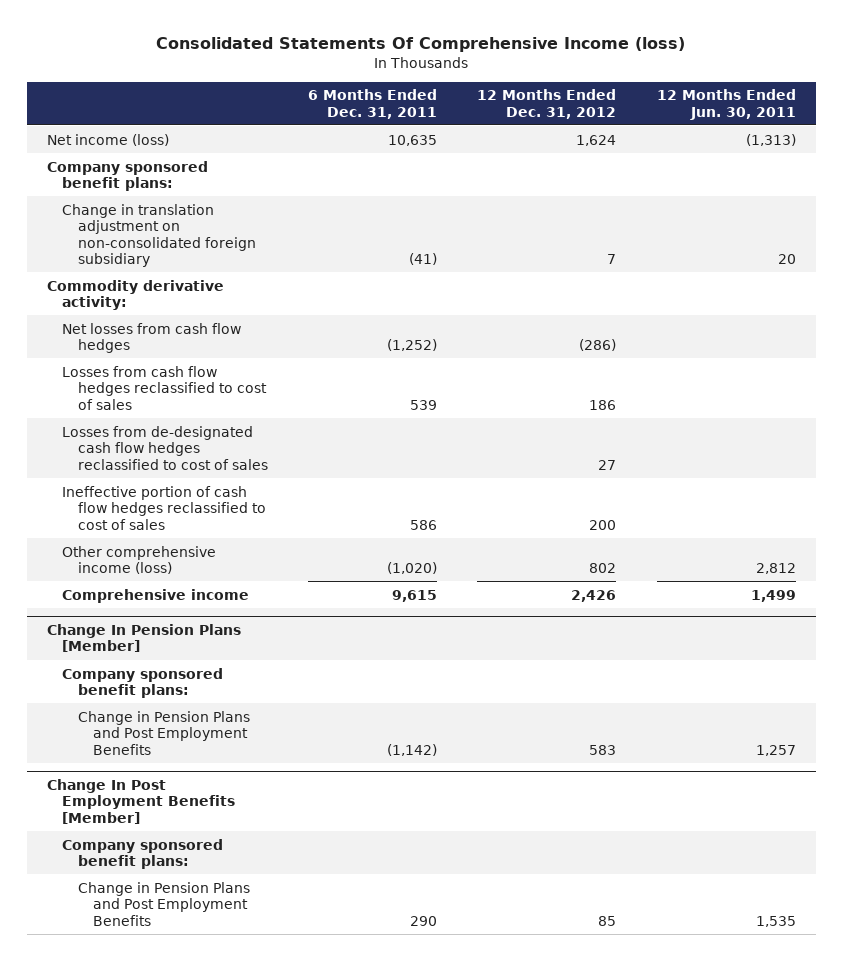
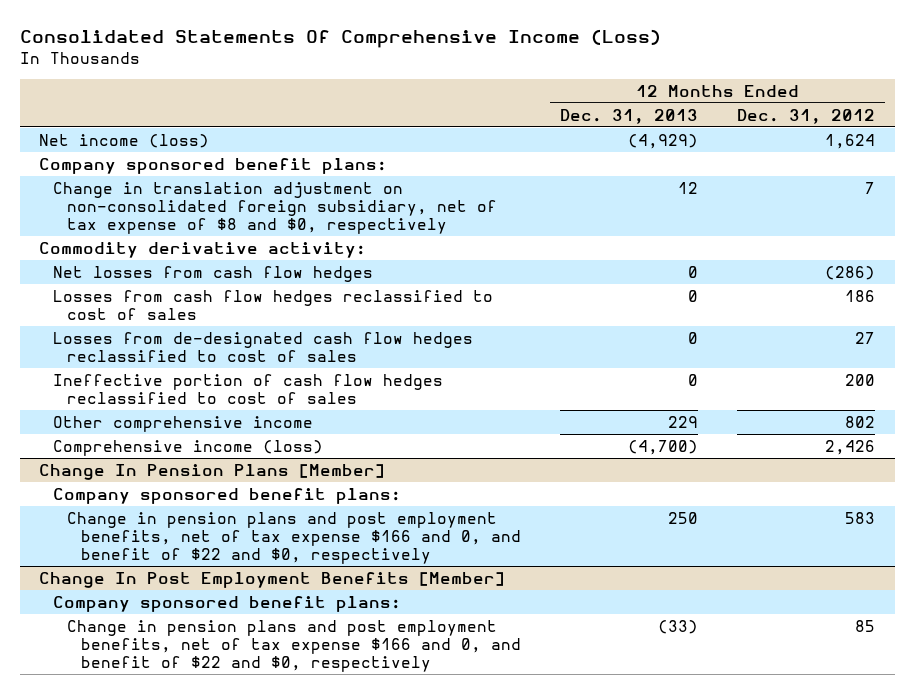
[156,36,686,52] Consolidated Statements Of Comprehensive Income (loss) -> [19,29,661,49] Consolidated Statements Of Comprehensive Income (Loss)
[308,89,438,119] 6 Months Ended Dec. 31, 2011 -> none
[656,89,796,120] 12 Months Ended Jun. 30, 2011 -> none
none -> [560,108,699,124] Dec. 31, 2013
[62,203,256,268] Change in translation adjustment on non-consolidated foreign subsidiary -> [53,181,498,234] Change in translation adjustment on non-consolidated foreign subsidiary, net of tax expense of $8 and $0, respectively
[62,545,217,575] Other comprehensive income (loss) -> [53,415,314,432] Other comprehensive income
[62,588,250,603] Comprehensive income -> [53,439,324,456] Comprehensive income (loss)
[77,710,250,755] Change in Pension Plans and Post Employment Benefits -> [67,511,521,564] Change in pension plans and post employment benefits, net of tax expense $166 and 0, and benefit of $22 and $0, respectively
[77,881,250,926] Change in Pension Plans and Post Employment Benefits -> [67,619,521,672] Change in pension plans and post employment benefits, net of tax expense $166 and 0, and benefit of $22 and $0, respectively

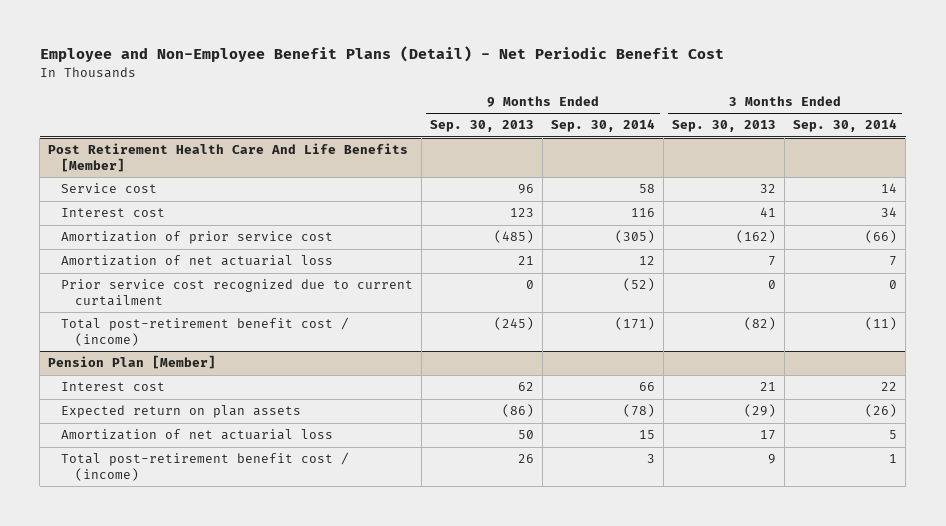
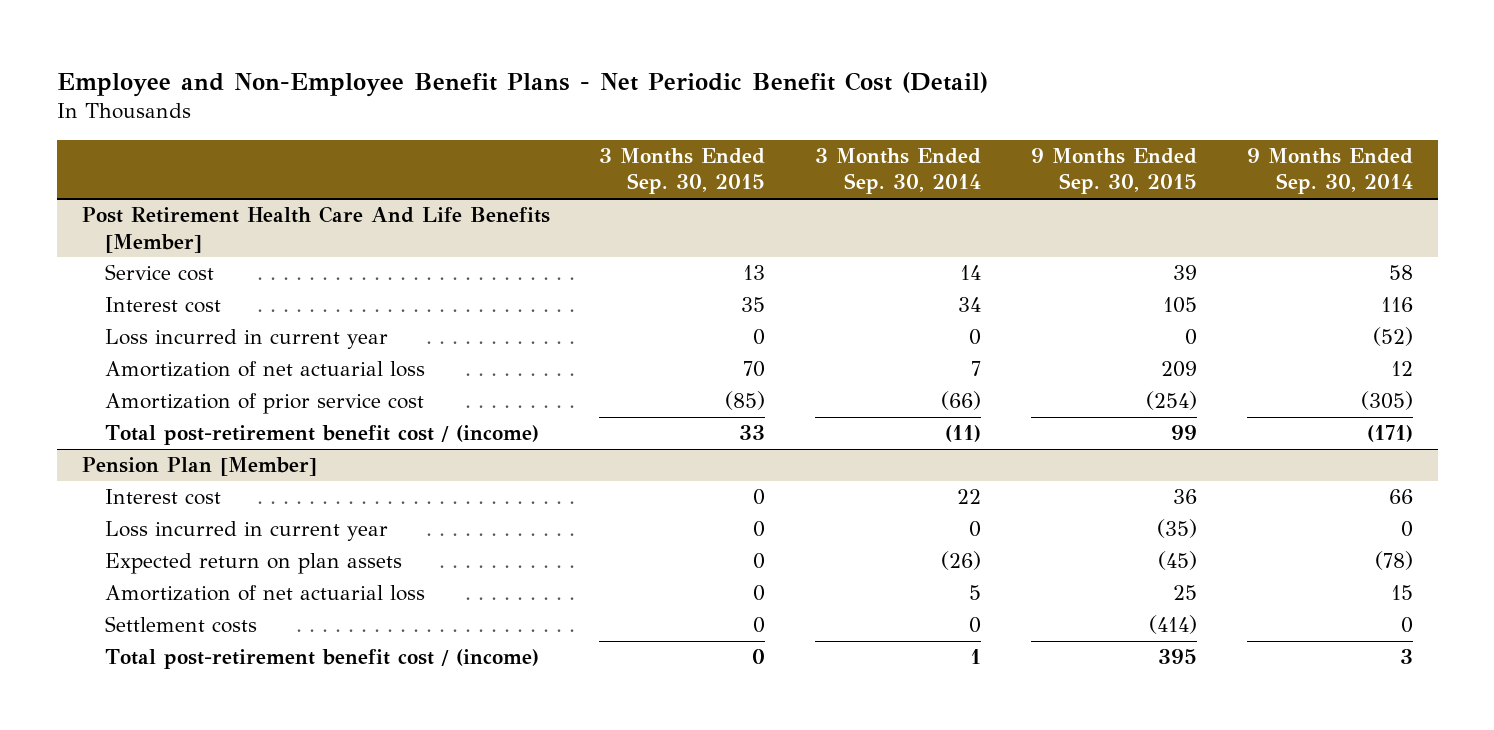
[39,46,724,63] Employee and Non-Employee Benefit Plans (Detail) - Net Periodic Benefit Cost -> [56,71,988,97] Employee and Non-Employee Benefit Plans - Net Periodic Benefit Cost (Detail)
[430,120,535,133] Sep. 30, 2013 -> none
[672,120,777,133] Sep. 30, 2013 -> none
none -> [599,147,766,195] 3 Months Ended Sep. 30, 2015
none -> [1031,147,1198,195] 9 Months Ended Sep. 30, 2015
none -> [105,329,389,350] Loss incurred in current year
[61,279,414,306] Prior service cost recognized due to current curtailment -> none
[61,231,334,245] Amortization of prior service cost -> [105,393,425,415] Amortization of prior service cost
none -> [105,521,389,542] Loss incurred in current year
none -> [105,616,258,634] Settlement costs

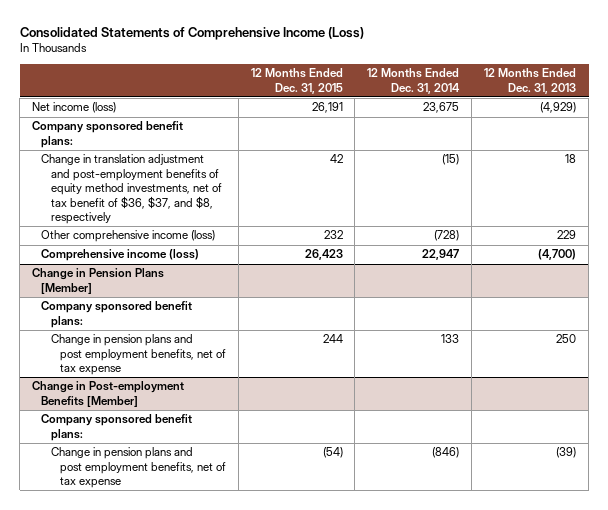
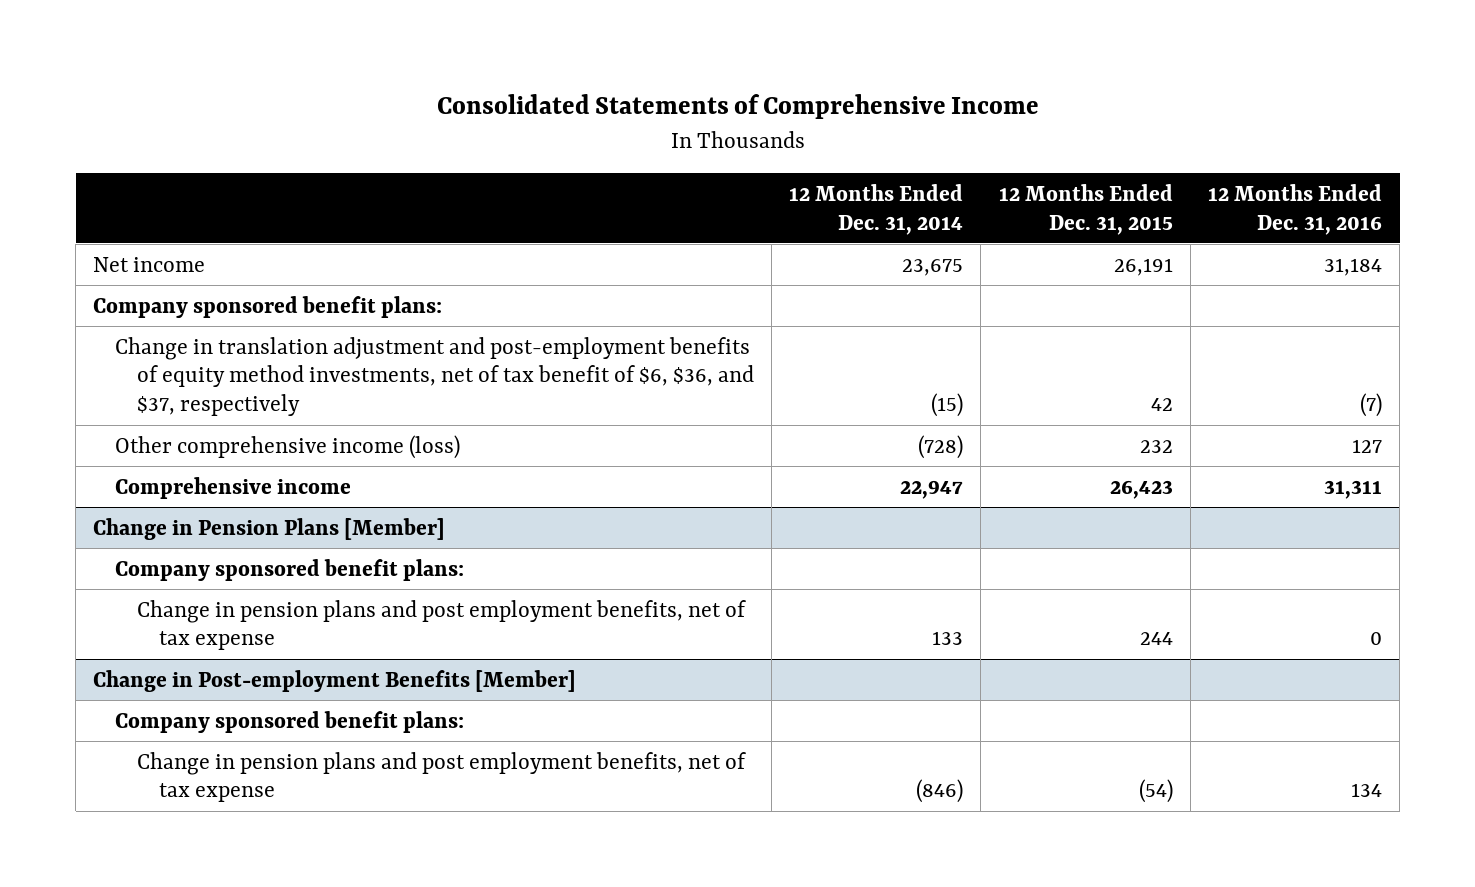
[19,27,364,41] Consolidated Statements of Comprehensive Income (Loss) -> [436,94,1039,120] Consolidated Statements of Comprehensive Income
[484,68,577,94] 12 Months Ended Dec. 31, 2013 -> none
none -> [1208,183,1383,235] 12 Months Ended Dec. 31, 2016
[32,102,117,114] Net income (loss) -> [93,256,206,272] Net income
[41,154,222,225] Change in translation adjustment and post-employment benefits of equity method investments, net of tax benefit of $36, $37, and $8, respectively -> [115,336,754,417] Change in translation adjustment and post-employment benefits of equity method investments, net of tax benefit of $6, $36, and $37, respectively
[41,249,200,262] Comprehensive income (loss) -> [115,476,352,499] Comprehensive income

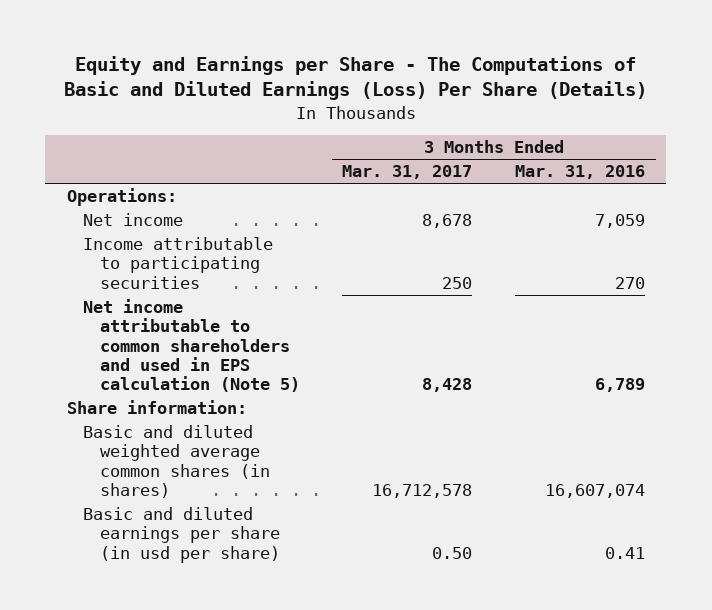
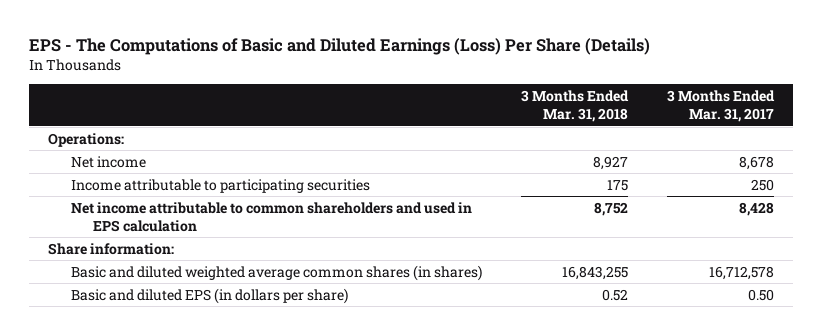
[63,55,647,101] Equity and Earnings per Share - The Computations of Basic and Diluted Earnings (Loss) Per Share (Details) -> [28,37,650,55] EPS - The Computations of Basic and Diluted Earnings (Loss) Per Share (Details)
[515,165,646,180] Mar. 31, 2016 -> none
none -> [520,90,629,122] 3 Months Ended Mar. 31, 2018
[83,299,300,393] Net income attributable to common shareholders and used in EPS calculation (Note 5) -> [70,201,472,232] Net income attributable to common shareholders and used in EPS calculation
[83,507,280,563] Basic and diluted earnings per share (in usd per share) -> [70,287,348,304] Basic and diluted EPS (in dollars per share)

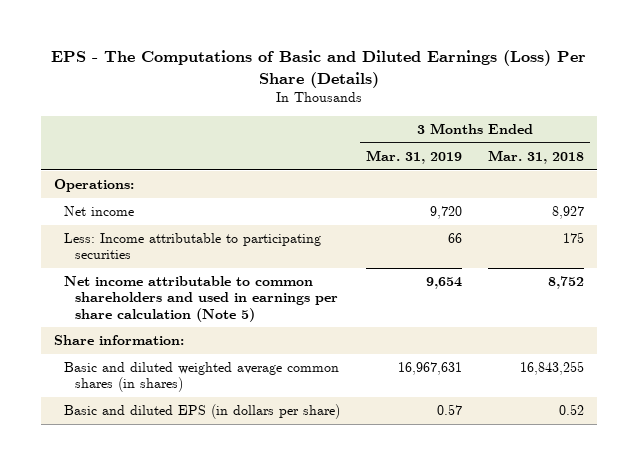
[666,90,775,122] 3 Months Ended Mar. 31, 2017 -> none
none -> [366,150,463,165] Mar. 31, 2019
[70,178,370,193] Income attributable to participating securities -> [64,233,322,260] Less: Income attributable to participating securities
[70,201,472,232] Net income attributable to common shareholders and used in EPS calculation -> [64,276,338,322] Net income attributable to common shareholders and used in earnings per share calculation (Note 5)

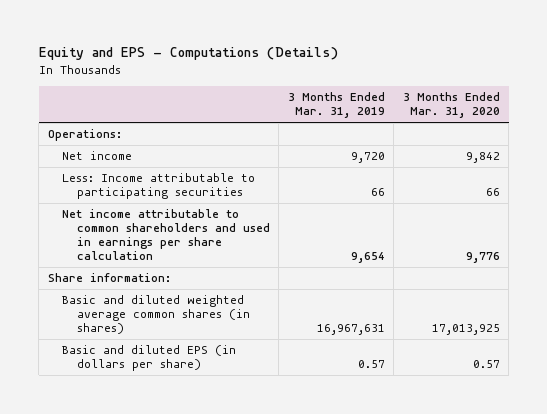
[50,50,586,88] EPS - The Computations of Basic and Diluted Earnings (Loss) Per Share (Details) -> [38,47,338,61] Equity and EPS - Computations (Details)
[487,150,584,165] Mar. 31, 2018 -> none
none -> [402,92,500,119] 3 Months Ended Mar. 31, 2020
[64,276,338,322] Net income attributable to common shareholders and used in earnings per share calculation (Note 5) -> [62,209,270,261] Net income attributable to common shareholders and used in earnings per share calculation

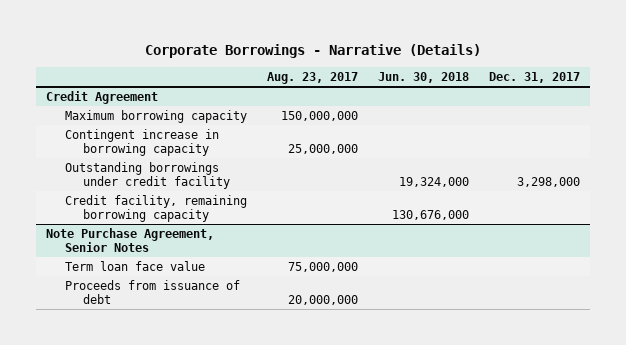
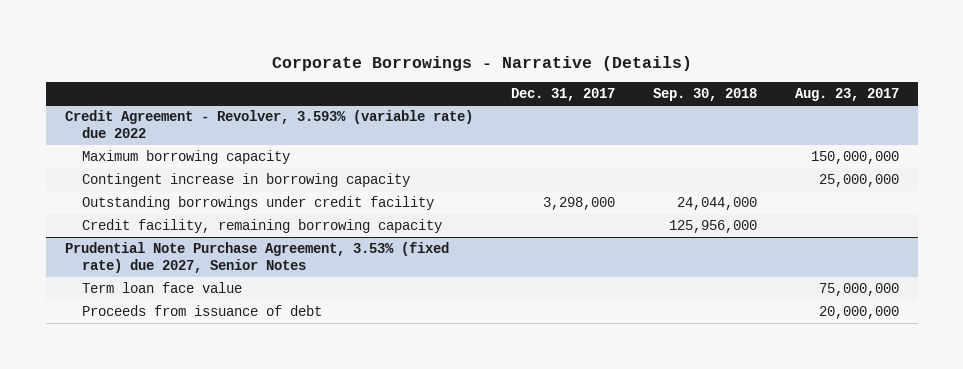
[377,72,469,84] Jun. 30, 2018 -> none
none -> [652,87,757,101] Sep. 30, 2018
[46,91,159,105] Credit Agreement -> [64,110,473,139] Credit Agreement - Revolver, 3.593% (variable rate) due 2022
[46,228,215,252] Note Purchase Agreement, Senior Notes -> none
none -> [64,242,449,274] Prudential Note Purchase Agreement, 3.53% (fixed rate) due 2027, Senior Notes

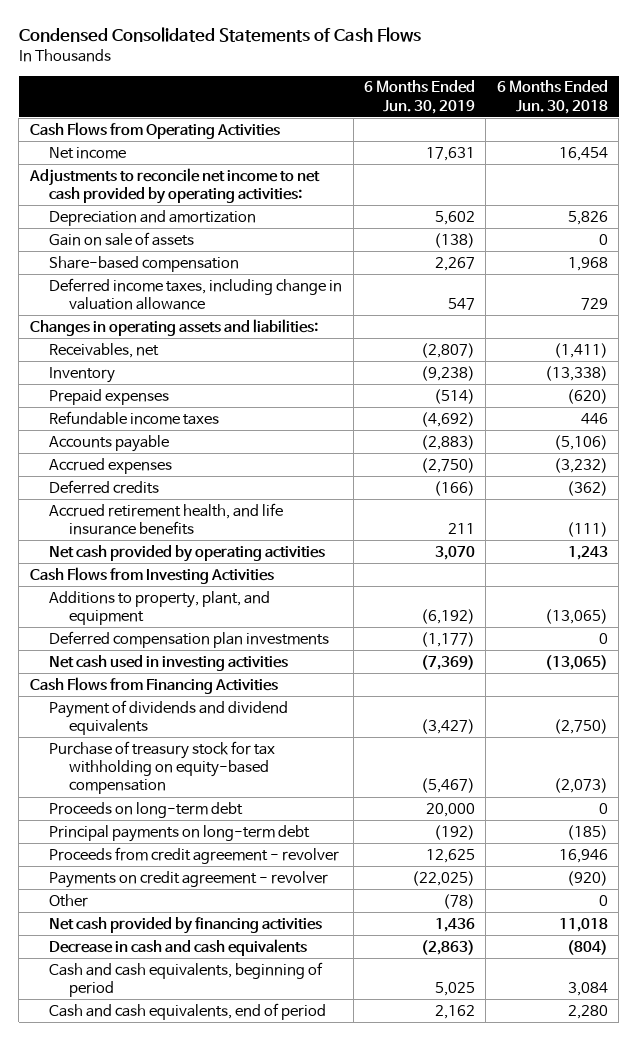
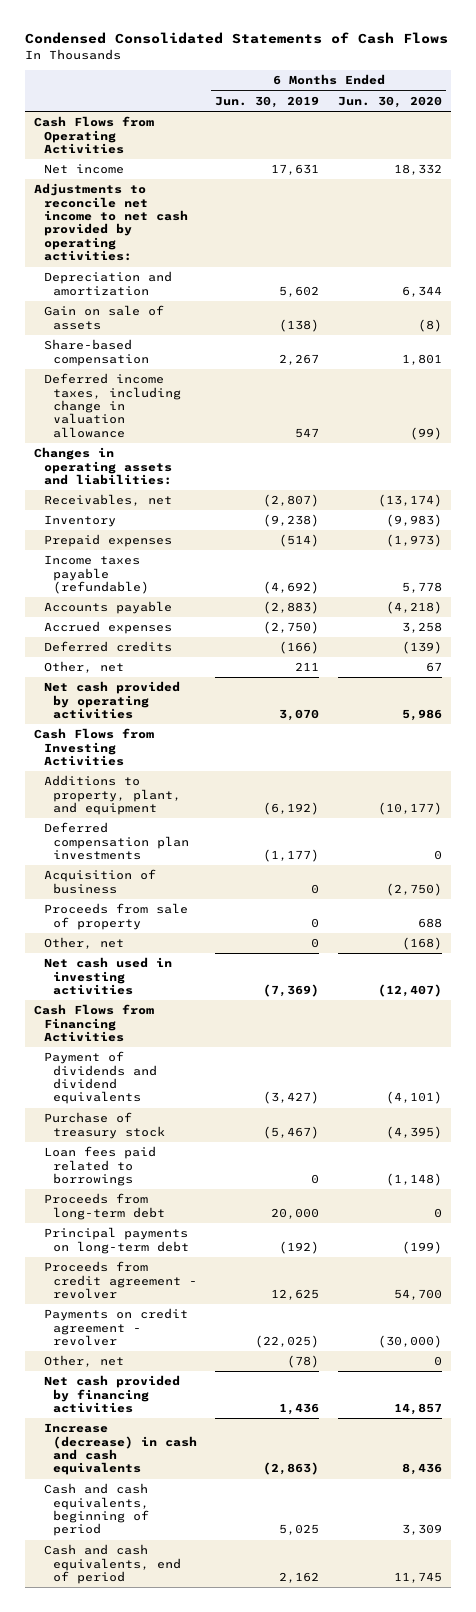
[496,80,608,114] 6 Months Ended Jun. 30, 2018 -> none
none -> [337,95,442,108] Jun. 30, 2020
[49,410,220,425] Refundable income taxes -> [43,555,150,595] Income taxes payable (refundable)
[49,502,284,536] Accrued retirement health, and life insurance benefits -> [43,661,124,674] Other, net
none -> [43,869,156,894] Acquisition of business
none -> [43,903,188,930] Proceeds from sale of property
none -> [43,937,124,950] Other, net
[49,740,276,795] Purchase of treasury stock for tax withholding on equity-based compensation -> [43,1112,166,1139] Purchase of treasury stock
none -> [43,1146,156,1187] Loan fees paid related to borrowings
[49,801,244,818] Proceeds on long-term debt -> [43,1193,166,1220] Proceeds from long-term debt
[49,893,89,907] Other -> [43,1355,124,1368] Other, net
[49,938,308,956] Decrease in cash and cash equivalents -> [43,1423,198,1476] Increase (decrease) in cash and cash equivalents

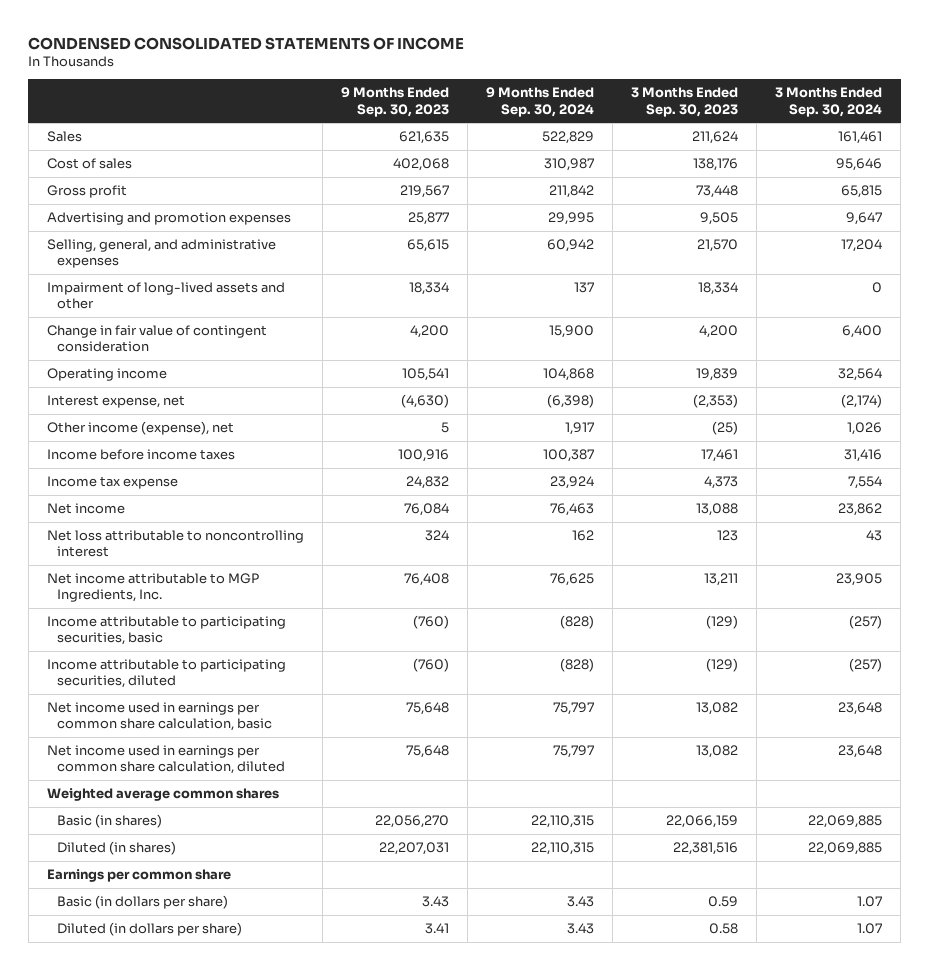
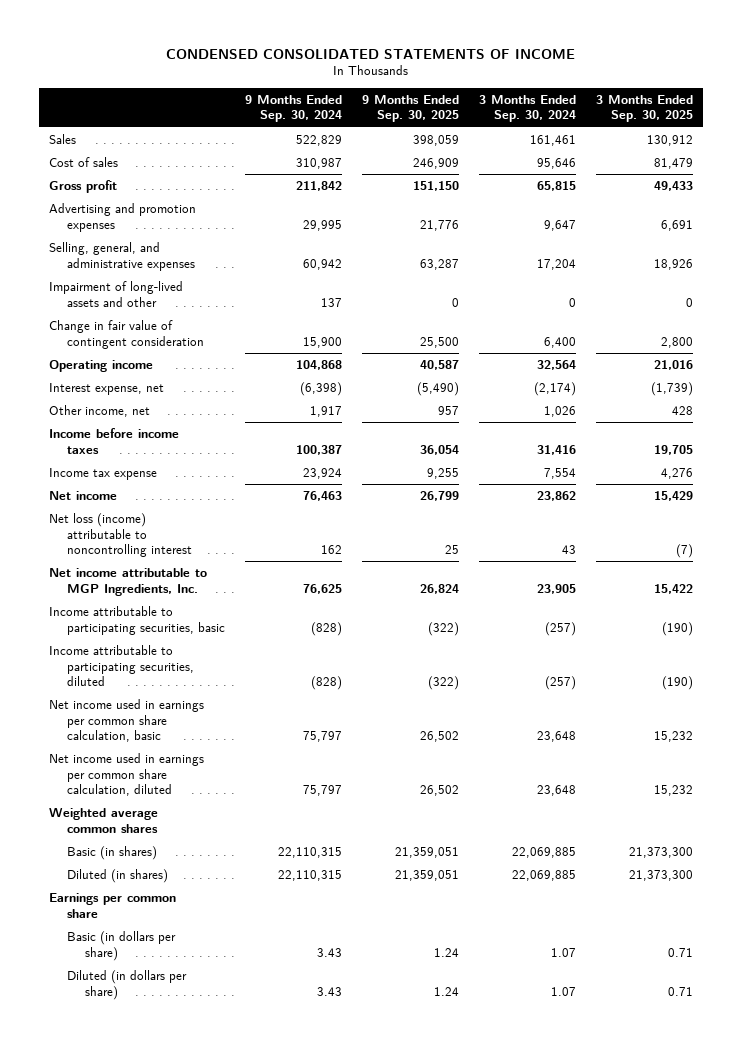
[340,87,449,117] 9 Months Ended Sep. 30, 2023 -> none
[631,87,739,117] 3 Months Ended Sep. 30, 2023 -> none
none -> [361,94,459,123] 9 Months Ended Sep. 30, 2025
none -> [595,94,693,123] 3 Months Ended Sep. 30, 2025
[46,421,234,436] Other income (expense), net -> [49,404,151,417] Other income, net
[46,530,304,558] Net loss attributable to noncontrolling interest -> [49,512,193,558] Net loss (income) attributable to noncontrolling interest

